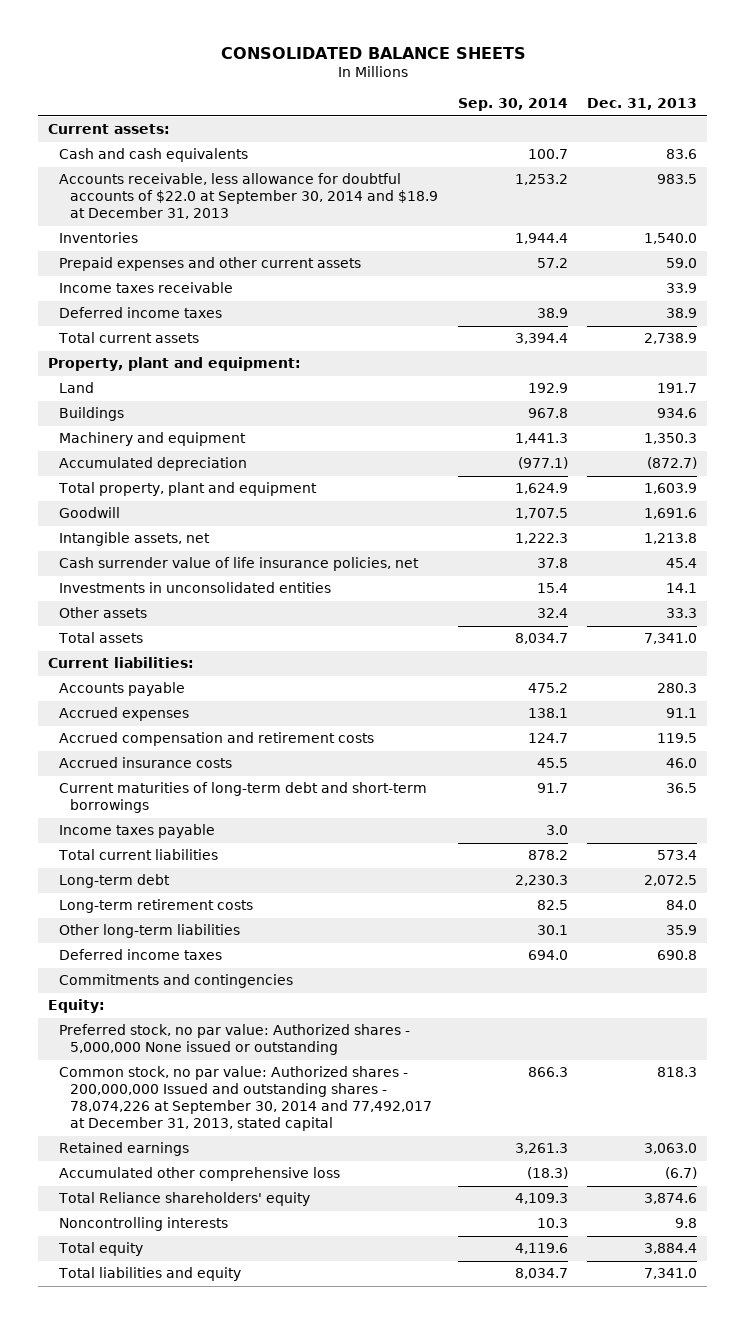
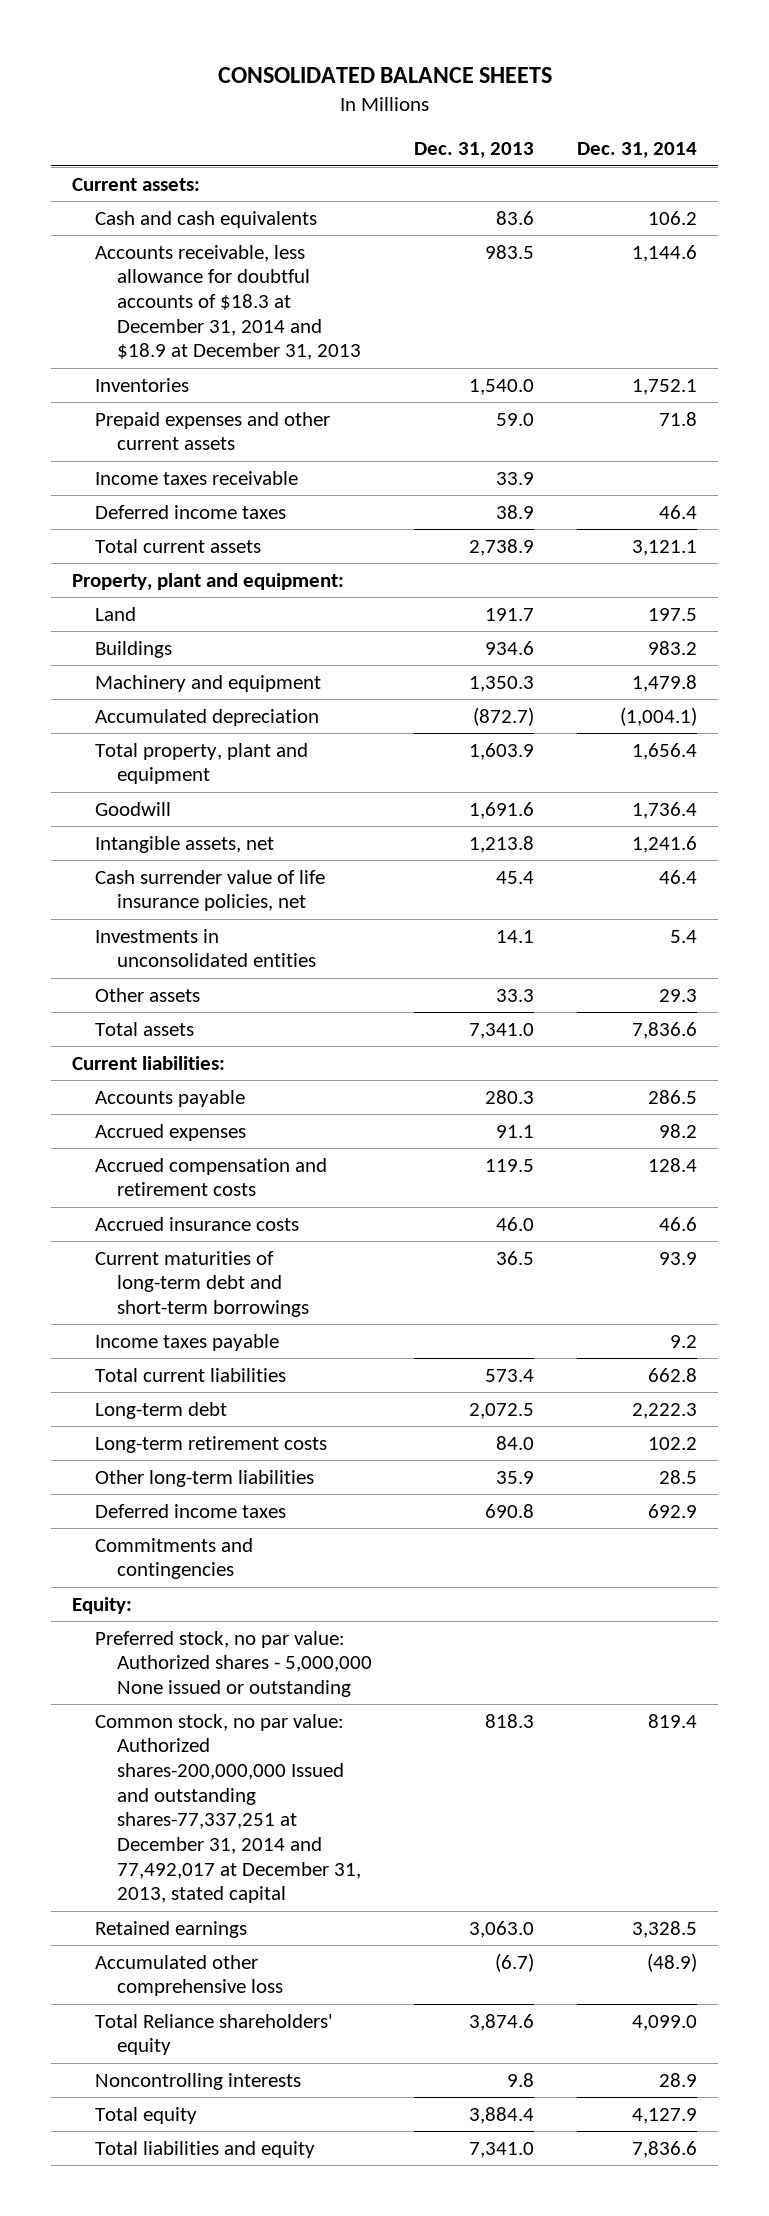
[457,98,568,112] Sep. 30, 2014 -> none
none -> [576,142,697,159] Dec. 31, 2014
[59,173,439,220] Accounts receivable, less allowance for doubtful accounts of $22.0 at September 30, 2014 and $18.9 at December 31, 2013 -> [94,244,361,361] Accounts receivable, less allowance for doubtful accounts of $18.3 at December 31, 2014 and $18.9 at December 31, 2013
[59,1066,433,1132] Common stock, no par value: Authorized shares - 200,000,000 Issued and outstanding shares - 78,074,226 at September 30, 2014 and 77,492,017 at December 31, 2013, stated capital -> [94,1713,361,1904] Common stock, no par value: Authorized shares-200,000,000 Issued and outstanding shares-77,337,251 at December 31, 2014 and 77,492,017 at December 31, 2013, stated capital

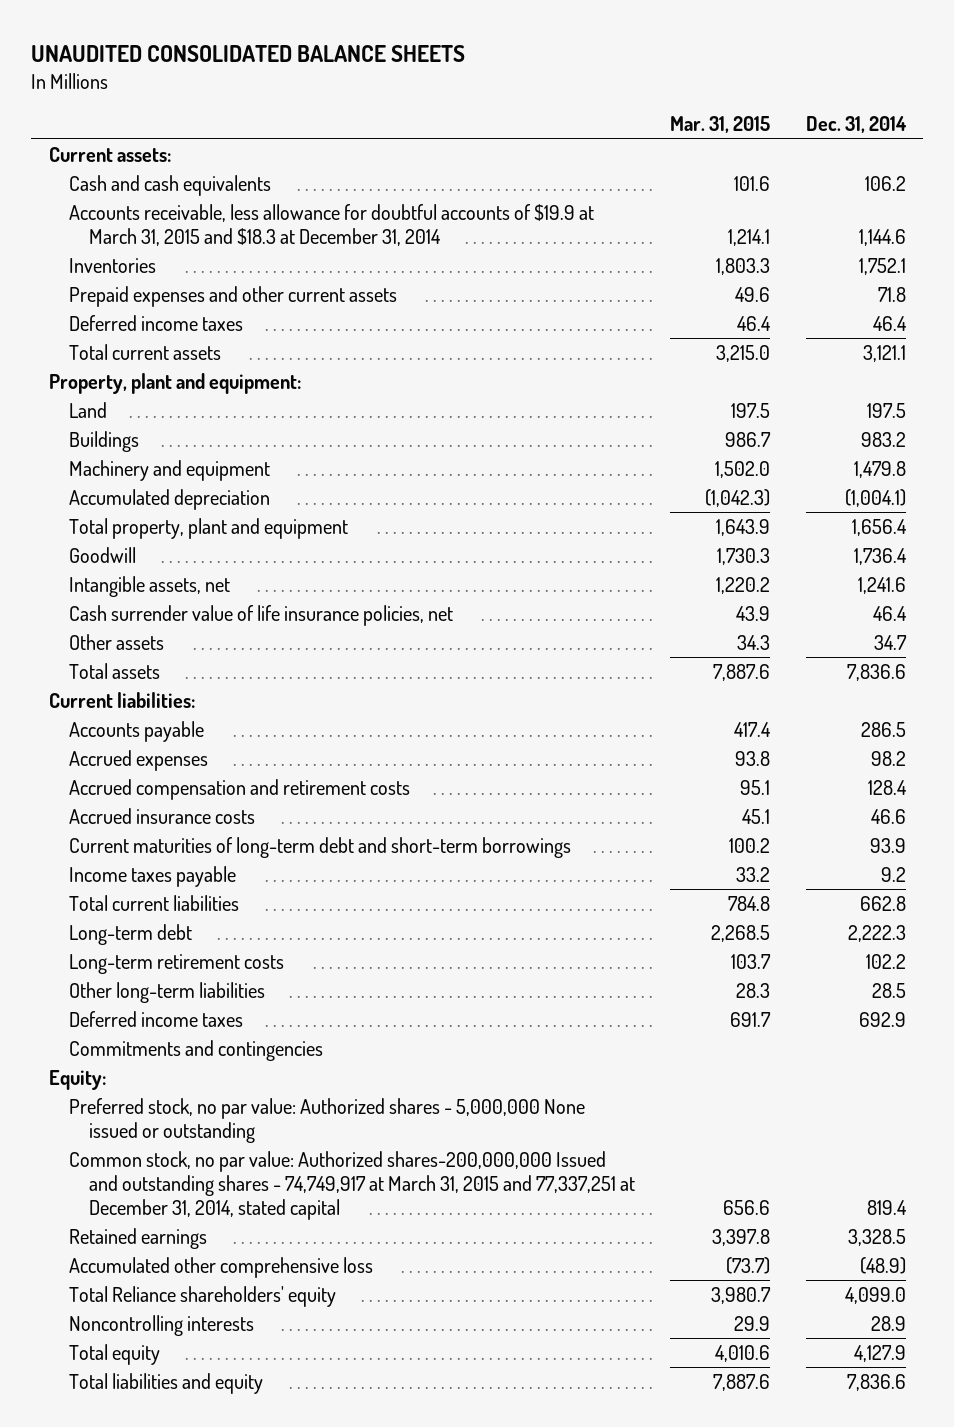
[217,67,552,84] CONSOLIDATED BALANCE SHEETS -> [30,45,465,63] UNAUDITED CONSOLIDATED BALANCE SHEETS
[414,142,535,159] Dec. 31, 2013 -> none
none -> [670,116,771,134] Mar. 31, 2015
[94,244,361,361] Accounts receivable, less allowance for doubtful accounts of $18.3 at December 31, 2014 and $18.9 at December 31, 2013 -> [68,204,594,246] Accounts receivable, less allowance for doubtful accounts of $19.9 at March 31, 2015 and $18.3 at December 31, 2014
[94,470,298,485] Income taxes receivable -> none
[94,928,316,968] Investments in unconsolidated entities -> none
[658,988,697,1002] 29.3 -> [873,635,907,651] 34.7
[94,1713,361,1904] Common stock, no par value: Authorized shares-200,000,000 Issued and outstanding shares-77,337,251 at December 31, 2014 and 77,492,017 at December 31, 2013, stated capital -> [68,1151,636,1220] Common stock, no par value: Authorized shares-200,000,000 Issued and outstanding shares - 74,749,917 at March 31, 2015 and 77,337,251 at December 31, 2014, stated capital

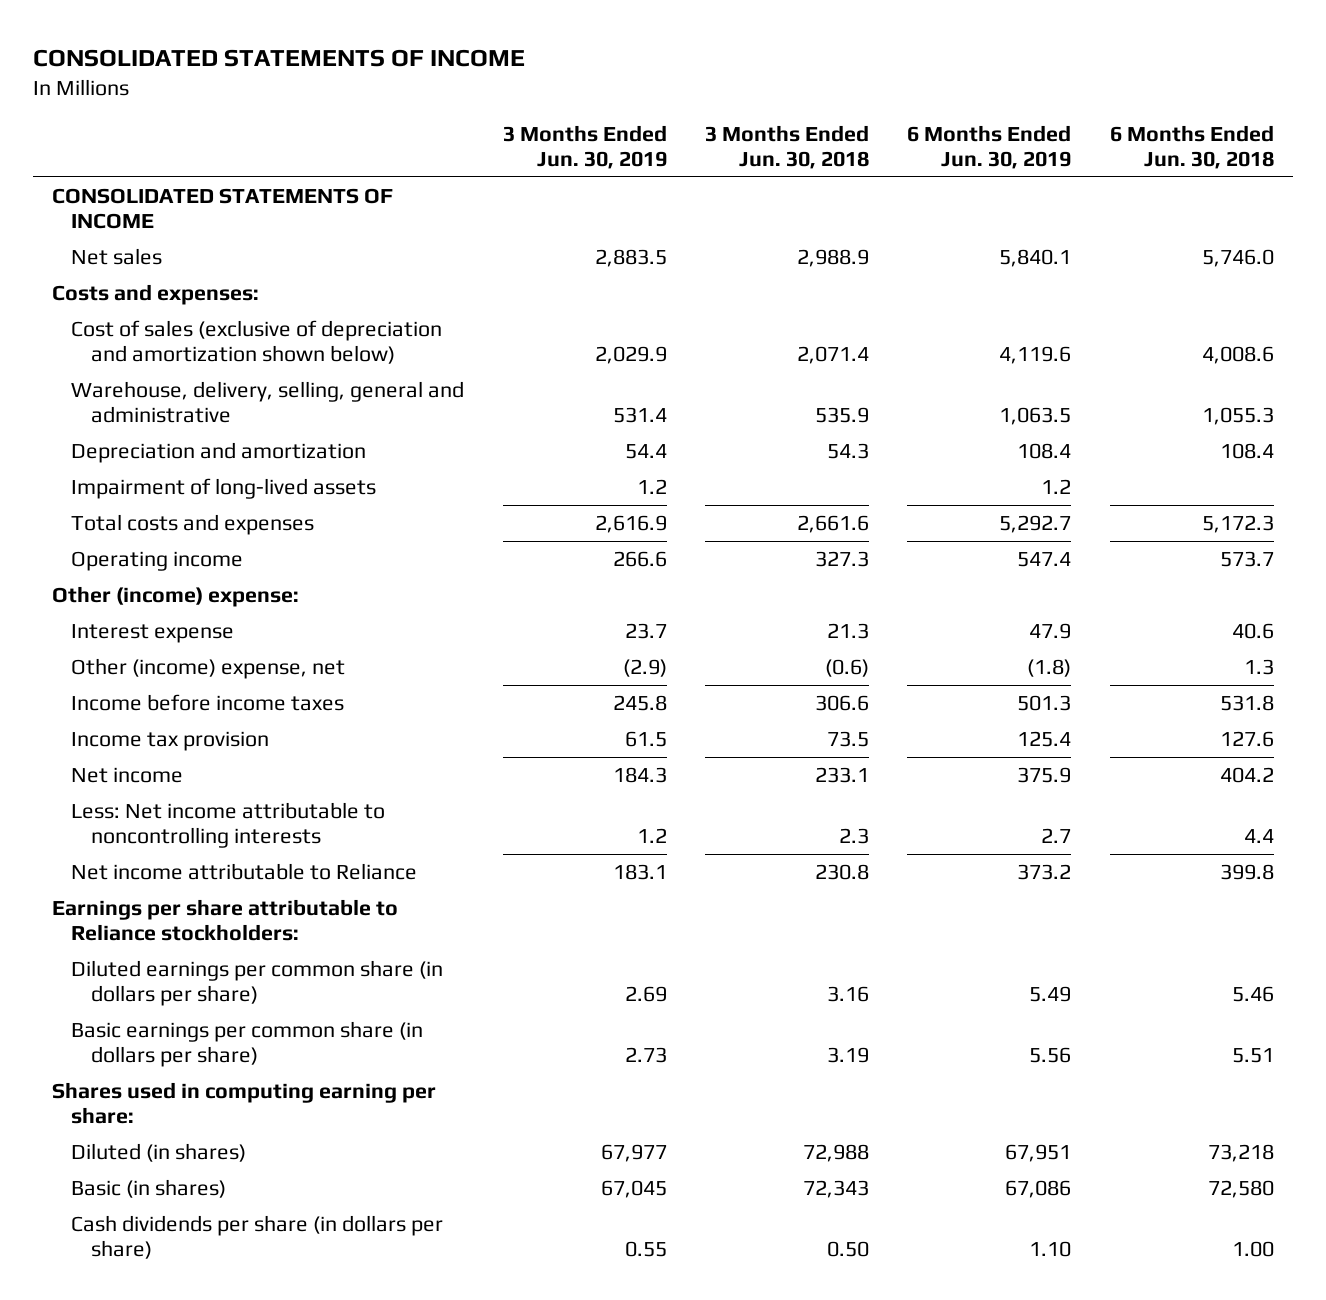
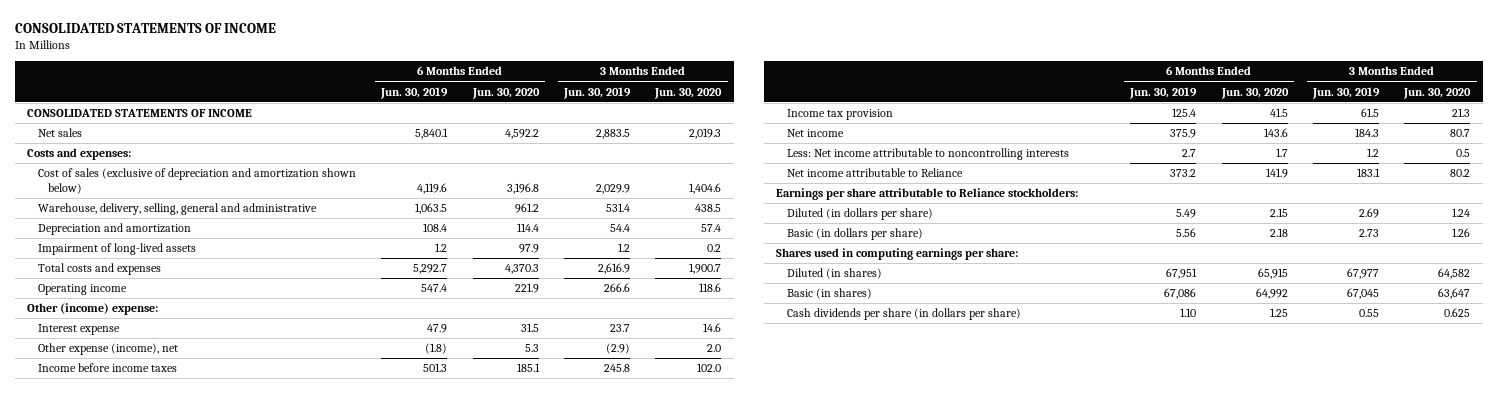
[705,124,870,169] 3 Months Ended Jun. 30, 2018 -> none
[1109,124,1274,169] 6 Months Ended Jun. 30, 2018 -> none
none -> [471,87,540,99] Jun. 30, 2020
none -> [654,87,723,99] Jun. 30, 2020
[71,657,346,679] Other (income) expense, net -> [37,343,178,356] Other expense (income), net
[71,959,444,1007] Diluted earnings per common share (in dollars per share) -> [786,208,933,221] Diluted (in dollars per share)
[71,1020,424,1068] Basic earnings per common share (in dollars per share) -> [786,228,923,241] Basic (in dollars per share)
[51,1081,436,1125] Shares used in computing earning per share: -> [776,248,1019,261] Shares used in computing earnings per share:

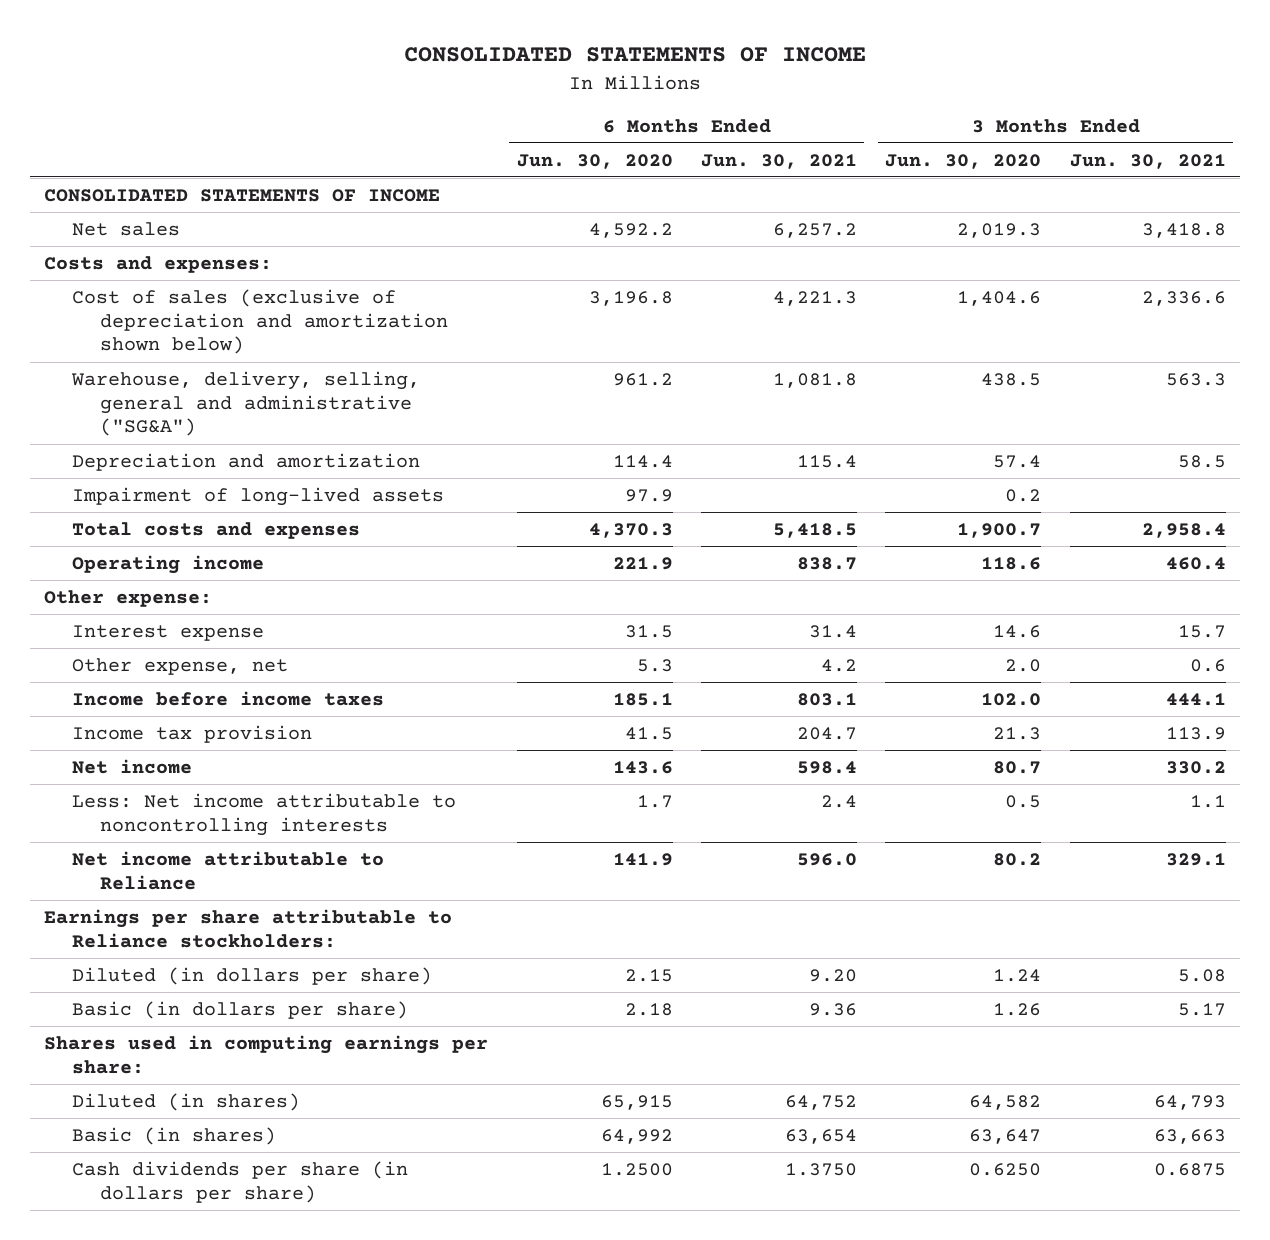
[380,86,449,99] Jun. 30, 2019 -> none
[562,86,631,99] Jun. 30, 2019 -> none
none -> [701,153,858,169] Jun. 30, 2021
none -> [1069,153,1226,169] Jun. 30, 2021
[37,203,317,216] Warehouse, delivery, selling, general and administrative -> [70,370,420,437] Warehouse, delivery, selling, general and administrative ("SG&A")
[27,303,159,316] Other (income) expense: -> [44,589,213,607] Other expense:
[37,343,178,356] Other expense (income), net -> [71,657,288,675] Other expense, net
[1269,308,1288,318] 1.25 -> [600,1162,673,1176] 1.2500
[1444,308,1471,318] 0.625 -> [969,1162,1042,1176] 0.6250

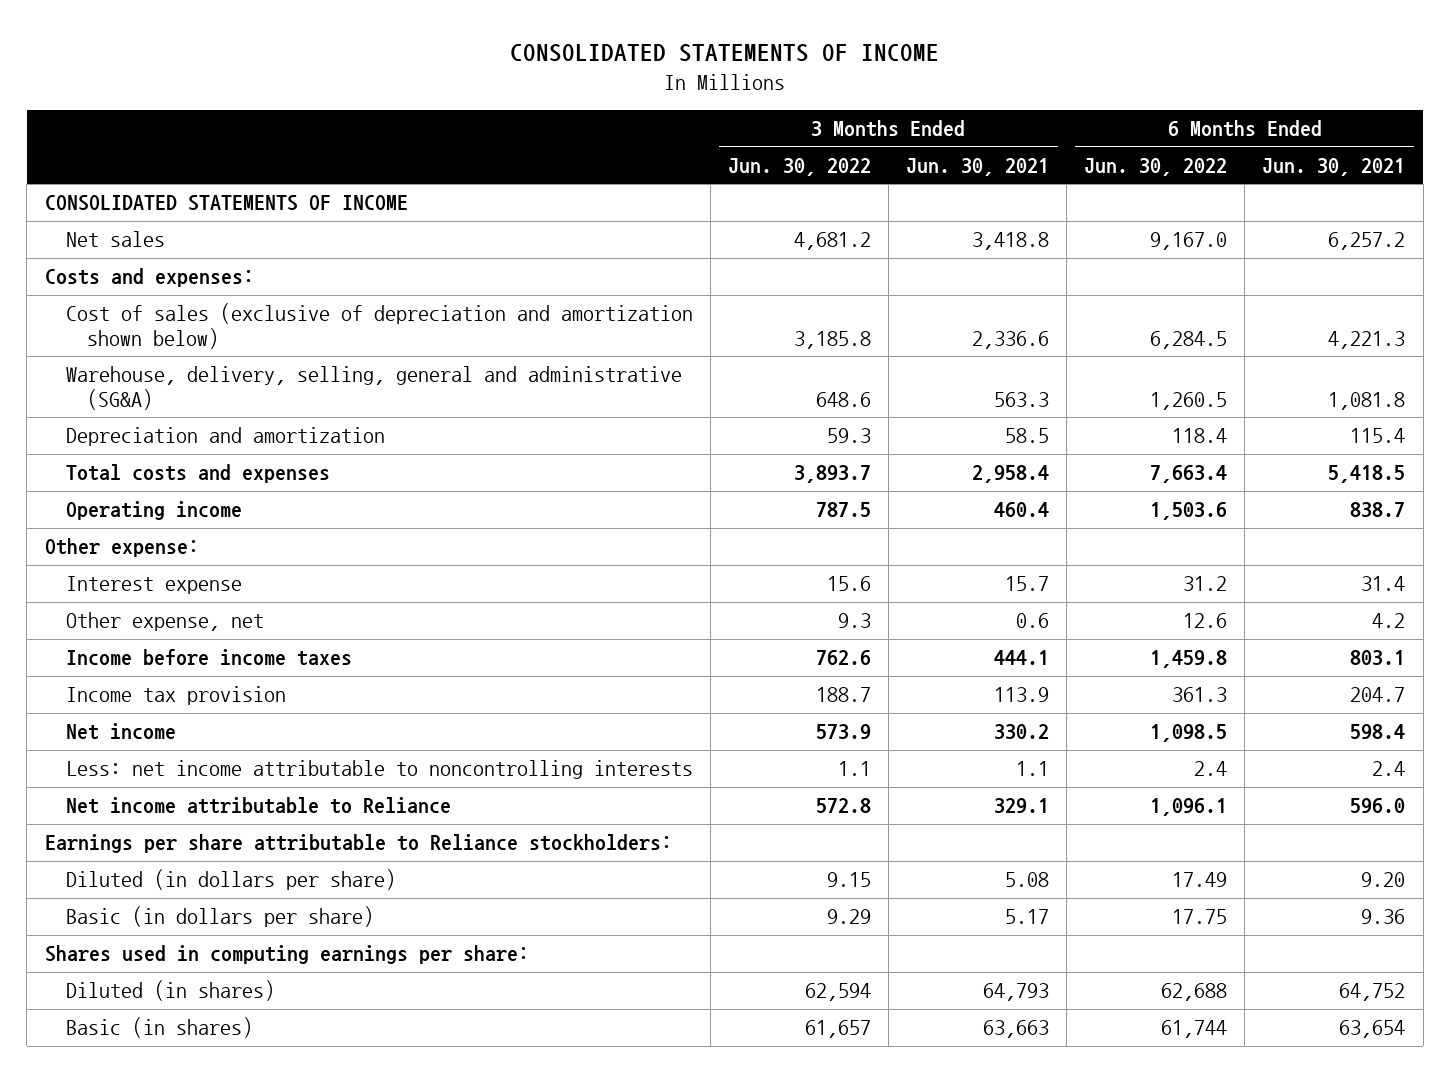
[516,153,673,169] Jun. 30, 2020 -> none
[885,153,1042,169] Jun. 30, 2020 -> none
none -> [727,157,871,176] Jun. 30, 2022
none -> [1084,157,1228,176] Jun. 30, 2022
[70,370,420,437] Warehouse, delivery, selling, general and administrative ("SG&A") -> [65,366,682,410] Warehouse, delivery, selling, general and administrative (SG&A)
[71,486,444,506] Impairment of long-lived assets -> none
[71,792,456,836] Less: Net income attributable to noncontrolling interests -> [65,760,693,780] Less: net income attributable to noncontrolling interests
[71,1160,408,1203] Cash dividends per share (in dollars per share) -> none

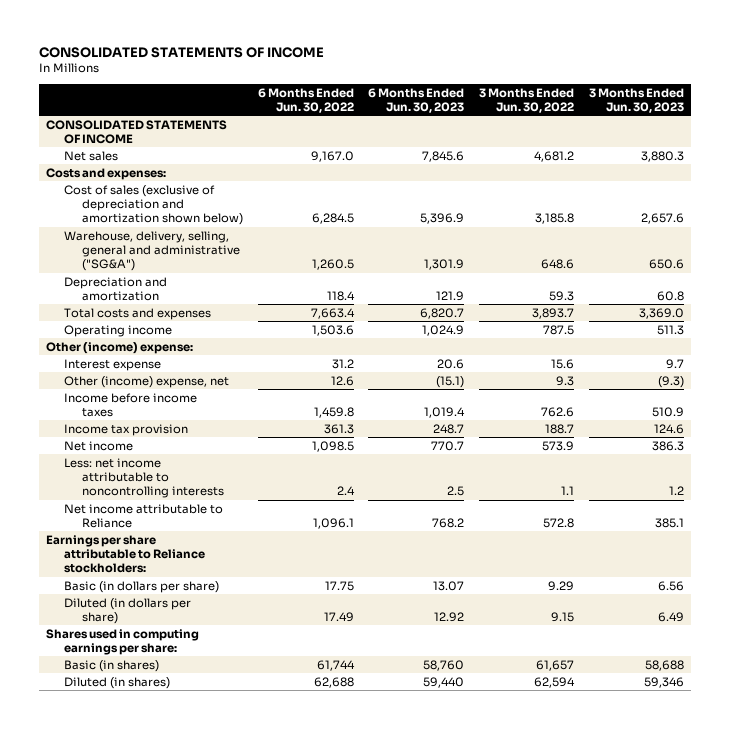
[906,157,1050,176] Jun. 30, 2021 -> none
[1262,157,1406,176] Jun. 30, 2021 -> none
none -> [368,87,465,113] 6 Months Ended Jun. 30, 2023
none -> [588,87,684,113] 3 Months Ended Jun. 30, 2023
[65,366,682,410] Warehouse, delivery, selling, general and administrative (SG&A) -> [64,230,241,272] Warehouse, delivery, selling, general and administrative ("SG&A")
[44,538,199,558] Other expense: -> [46,341,194,354] Other (income) expense:
[65,612,264,632] Other expense, net -> [64,375,230,388] Other (income) expense, net
[65,869,396,891] Diluted (in dollars per share) -> [64,597,192,625] Diluted (in dollars per share)
[65,980,275,1002] Diluted (in shares) -> [64,676,171,689] Diluted (in shares)

